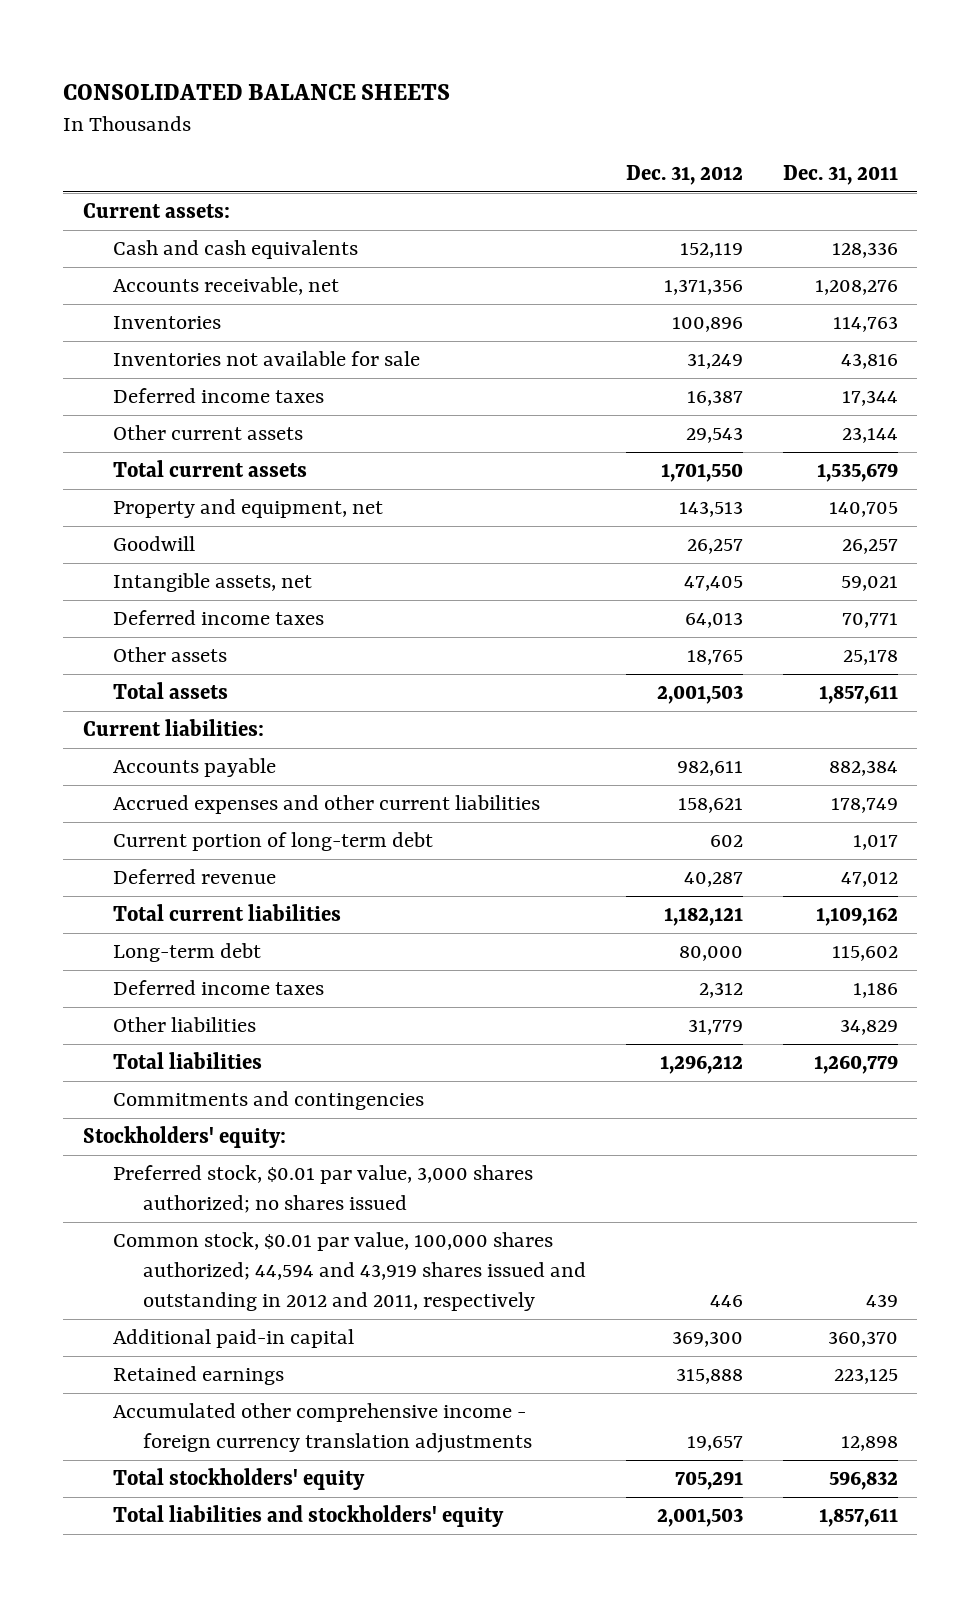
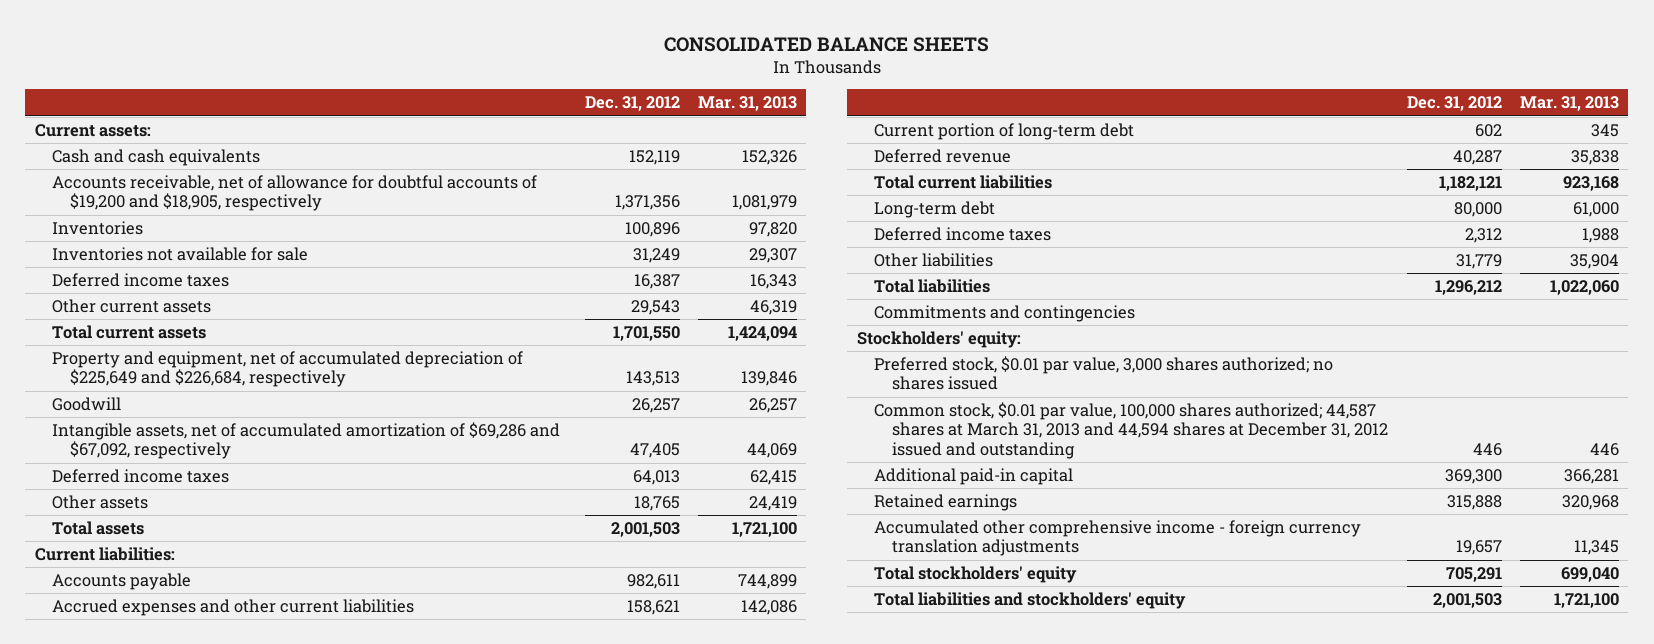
[782,165,898,186] Dec. 31, 2011 -> none
none -> [698,96,798,112] Mar. 31, 2013
[112,277,339,296] Accounts receivable, net -> [52,175,538,212] Accounts receivable, net of allowance for doubtful accounts of $19,200 and $18,905, respectively
[112,499,383,519] Property and equipment, net -> [52,351,524,388] Property and equipment, net of accumulated depreciation of $225,649 and $226,684, respectively
[112,573,312,593] Intangible assets, net -> [52,422,561,460] Intangible assets, net of accumulated amortization of $69,286 and $67,092, respectively
[112,1232,587,1312] Common stock, $0.01 par value, 100,000 shares authorized; 44,594 and 43,919 shares issued and outstanding in 2012 and 2011, respectively -> [874,402,1389,459] Common stock, $0.01 par value, 100,000 shares authorized; 44,587 shares at March 31, 2013 and 44,594 shares at December 31, 2012 issued and outstanding

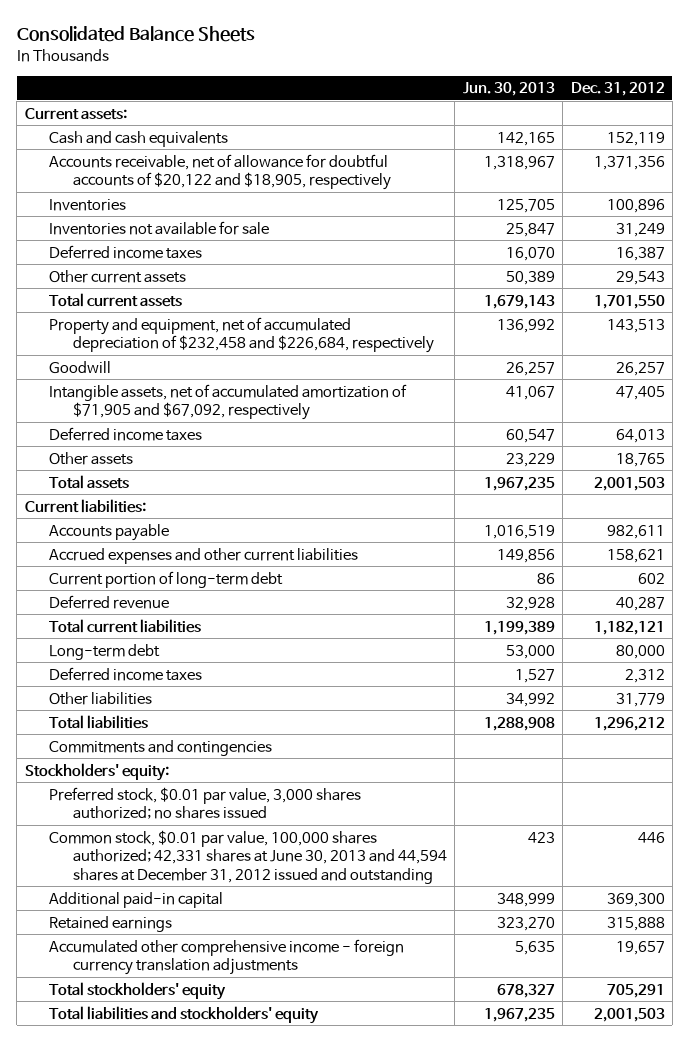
[663,36,989,52] CONSOLIDATED BALANCE SHEETS -> [16,26,255,43] Consolidated Balance Sheets
[698,96,798,112] Mar. 31, 2013 -> none
none -> [462,82,555,97] Jun. 30, 2013
[52,175,538,212] Accounts receivable, net of allowance for doubtful accounts of $19,200 and $18,905, respectively -> [48,153,391,191] Accounts receivable, net of allowance for doubtful accounts of $20,122 and $18,905, respectively
[52,351,524,388] Property and equipment, net of accumulated depreciation of $225,649 and $226,684, respectively -> [48,316,434,354] Property and equipment, net of accumulated depreciation of $232,458 and $226,684, respectively
[52,422,561,460] Intangible assets, net of accumulated amortization of $69,286 and $67,092, respectively -> [48,383,407,421] Intangible assets, net of accumulated amortization of $71,905 and $67,092, respectively
[874,402,1389,459] Common stock, $0.01 par value, 100,000 shares authorized; 44,587 shares at March 31, 2013 and 44,594 shares at December 31, 2012 issued and outstanding -> [48,829,447,884] Common stock, $0.01 par value, 100,000 shares authorized; 42,331 shares at June 30, 2013 and 44,594 shares at December 31, 2012 issued and outstanding

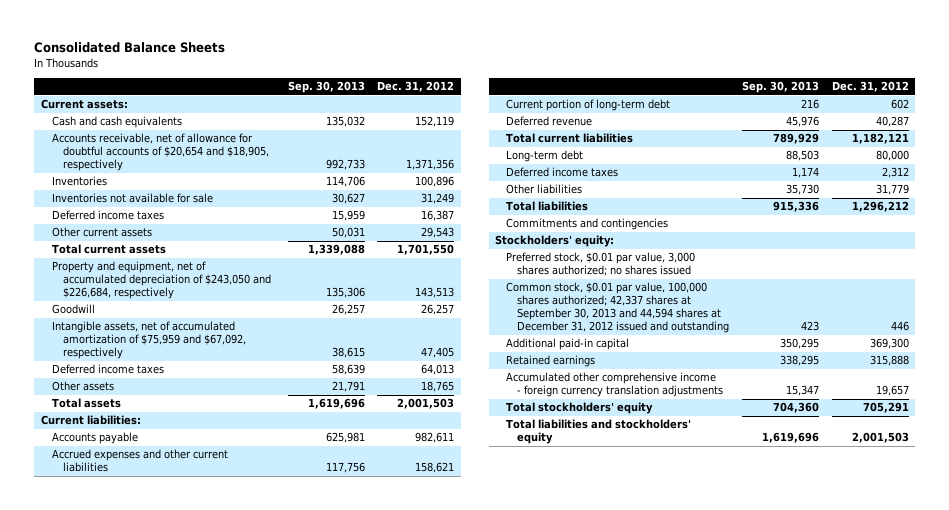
[462,82,555,97] Jun. 30, 2013 -> none
none -> [287,81,365,94] Sep. 30, 2013
[48,153,391,191] Accounts receivable, net of allowance for doubtful accounts of $20,122 and $18,905, respectively -> [51,133,269,172] Accounts receivable, net of allowance for doubtful accounts of $20,654 and $18,905, respectively
[48,316,434,354] Property and equipment, net of accumulated depreciation of $232,458 and $226,684, respectively -> [51,261,271,300] Property and equipment, net of accumulated depreciation of $243,050 and $226,684, respectively
[48,383,407,421] Intangible assets, net of accumulated amortization of $71,905 and $67,092, respectively -> [51,321,246,360] Intangible assets, net of accumulated amortization of $75,959 and $67,092, respectively
[48,829,447,884] Common stock, $0.01 par value, 100,000 shares authorized; 42,331 shares at June 30, 2013 and 44,594 shares at December 31, 2012 issued and outstanding -> [506,282,730,334] Common stock, $0.01 par value, 100,000 shares authorized; 42,337 shares at September 30, 2013 and 44,594 shares at December 31, 2012 issued and outstanding

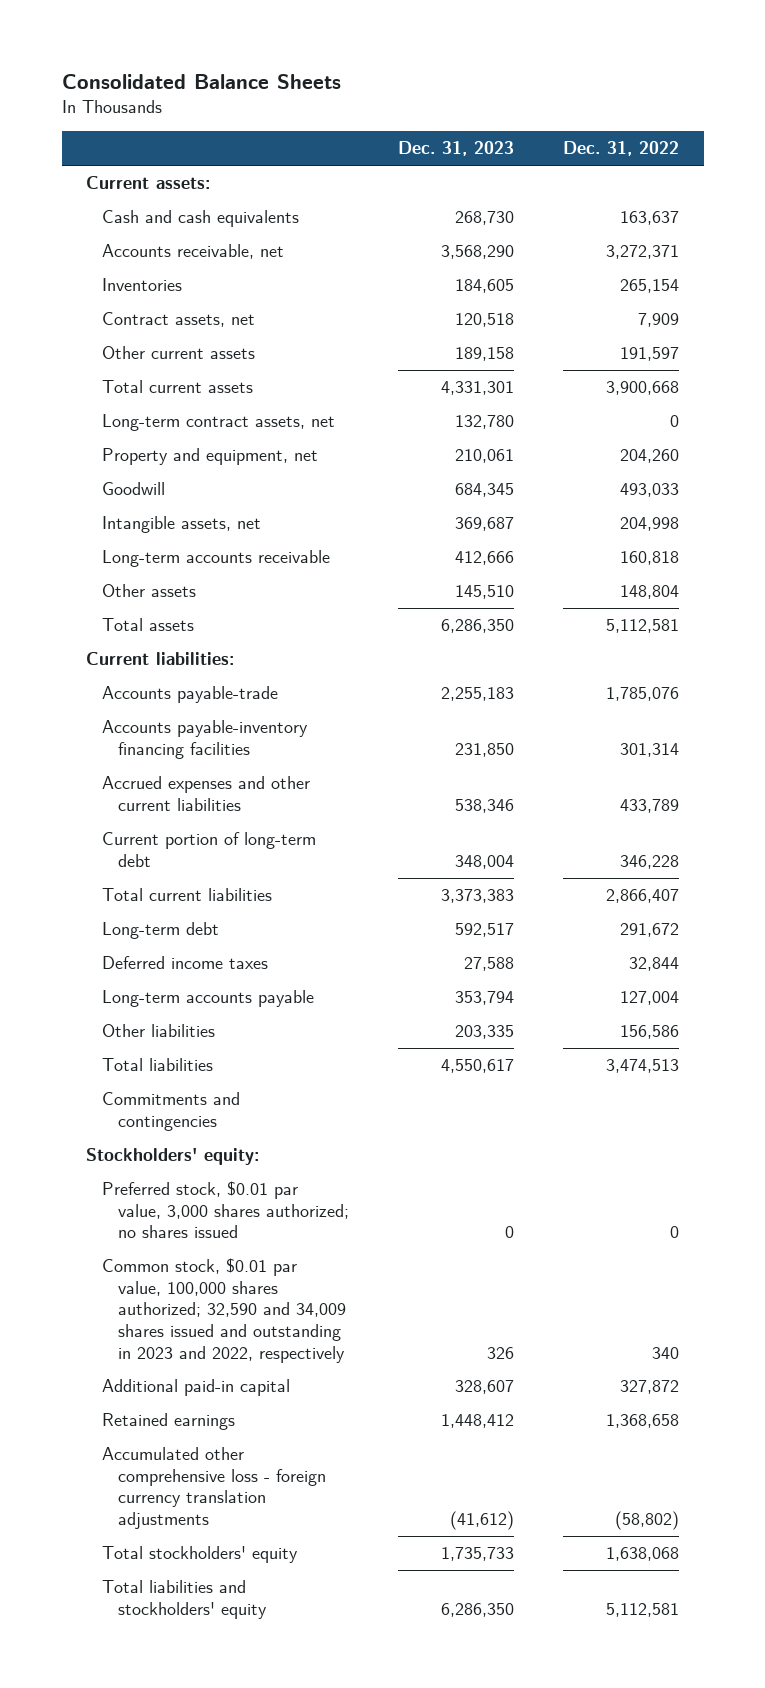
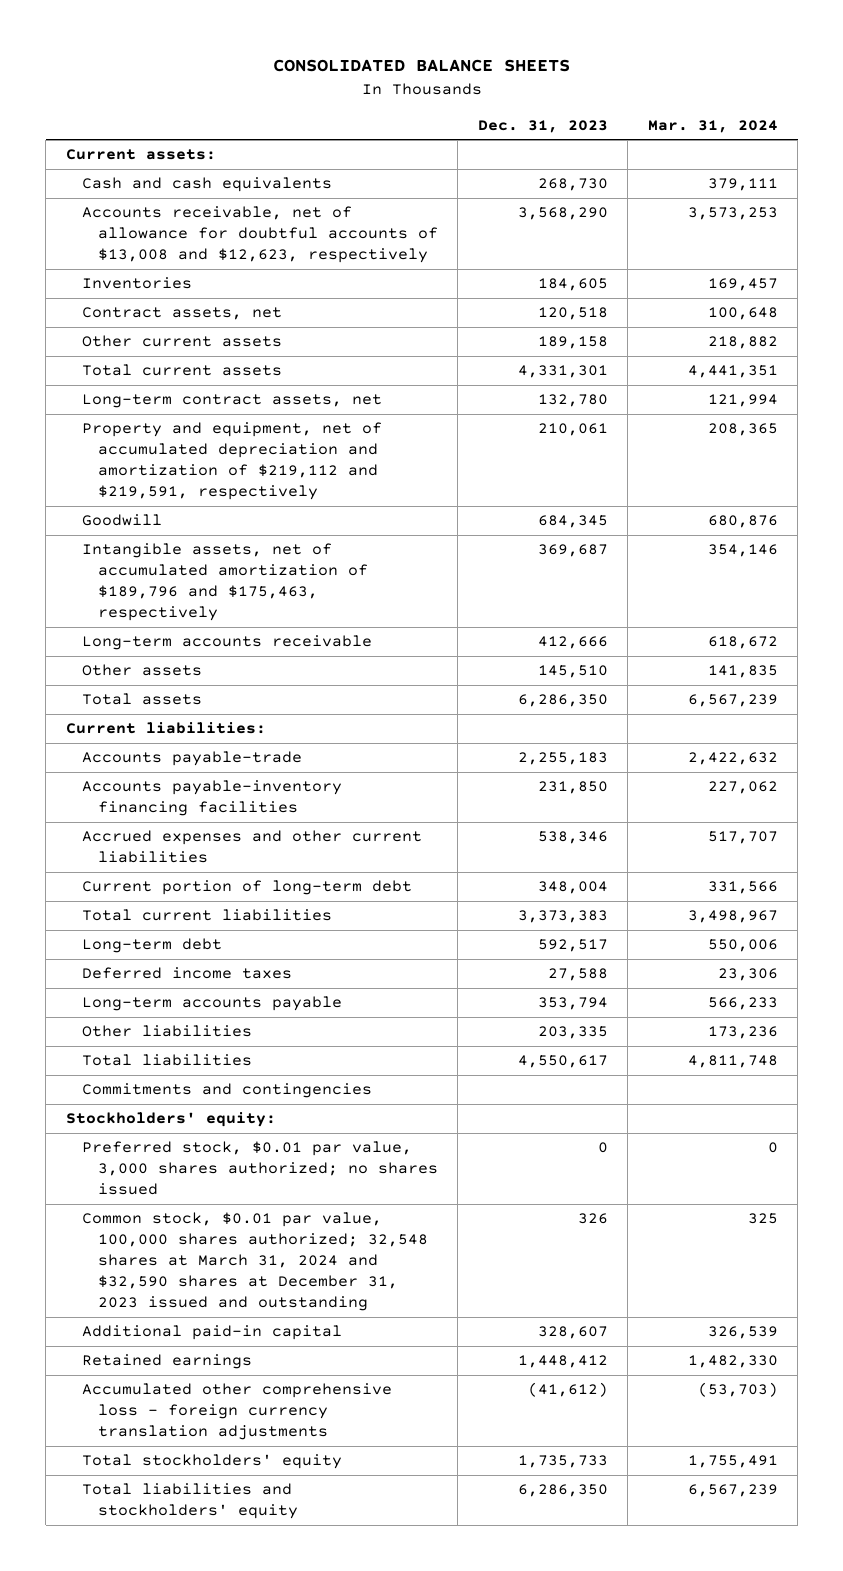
[61,74,341,90] Consolidated Balance Sheets -> [272,59,570,73] CONSOLIDATED BALANCE SHEETS
[563,141,680,157] Dec. 31, 2022 -> none
none -> [647,119,778,133] Mar. 31, 2024
[101,244,284,260] Accounts receivable, net -> [81,206,438,264] Accounts receivable, net of allowance for doubtful accounts of $13,008 and $12,623, respectively
[101,448,318,466] Property and equipment, net -> [81,422,382,501] Property and equipment, net of accumulated depreciation and amortization of $219,112 and $219,591, respectively
[101,516,261,534] Intangible assets, net -> [81,543,368,622] Intangible assets, net of accumulated amortization of $189,796 and $175,463, respectively
[101,1258,346,1363] Common stock, $0.01 par value, 100,000 shares authorized; 32,590 and 34,009 shares issued and outstanding in 2023 and 2022, respectively -> [81,1212,428,1312] Common stock, $0.01 par value, 100,000 shares authorized; 32,548 shares at March 31, 2024 and $32,590 shares at December 31, 2023 issued and outstanding

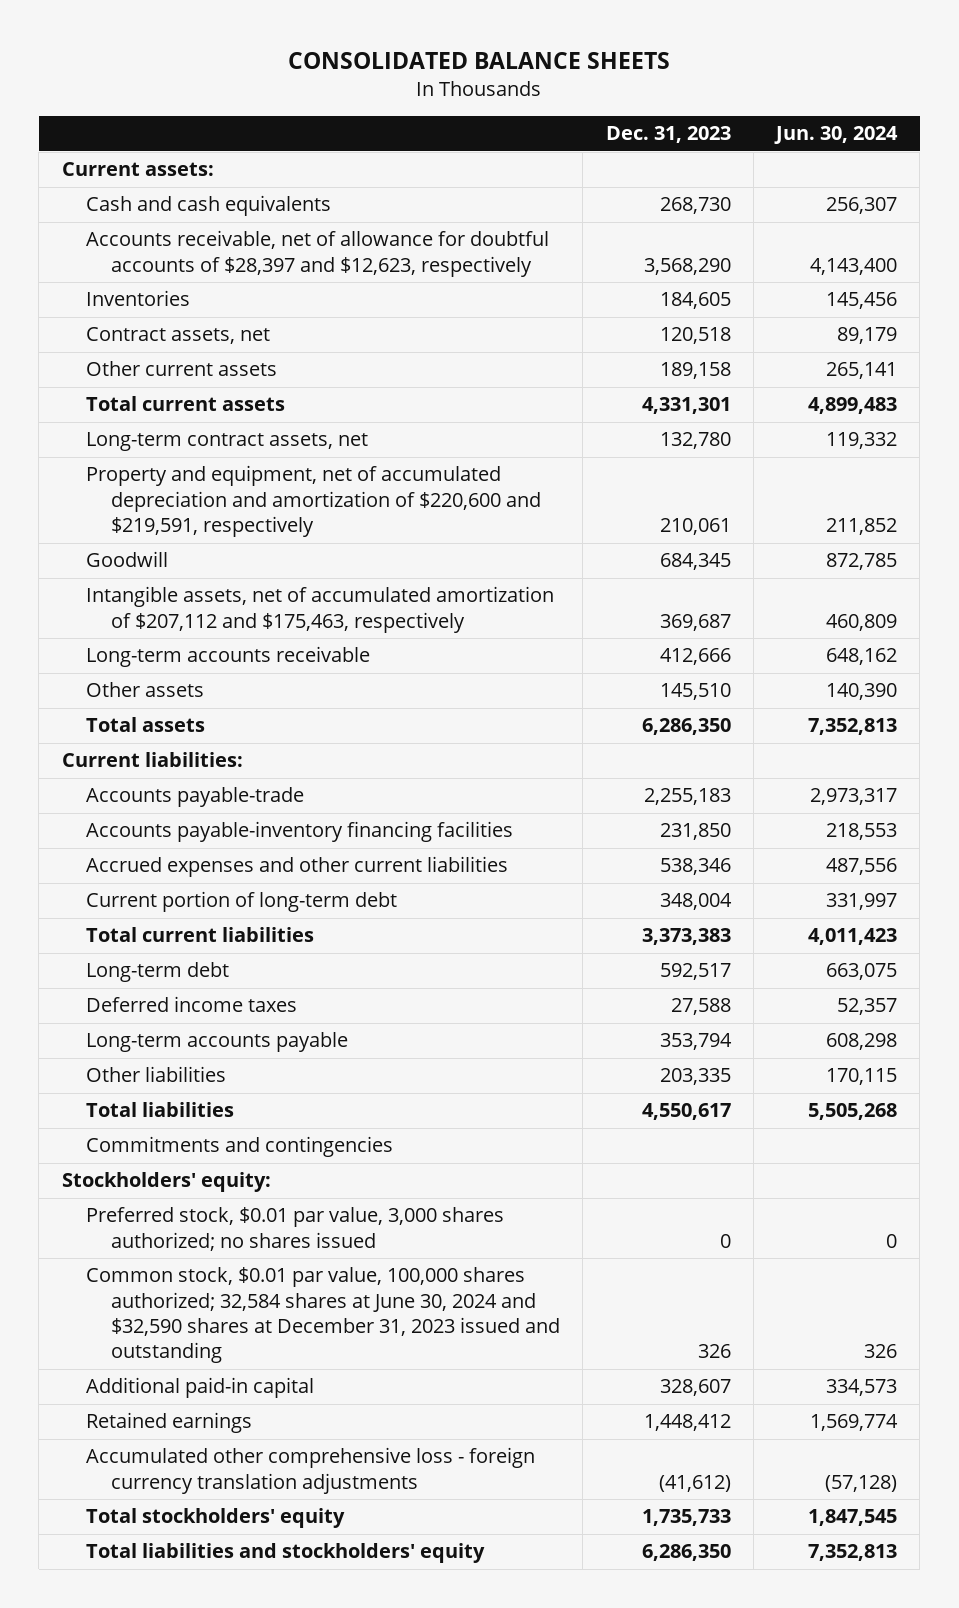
[647,119,778,133] Mar. 31, 2024 -> none
none -> [774,126,899,145] Jun. 30, 2024
[81,206,438,264] Accounts receivable, net of allowance for doubtful accounts of $13,008 and $12,623, respectively -> [86,230,550,277] Accounts receivable, net of allowance for doubtful accounts of $28,397 and $12,623, respectively
[81,422,382,501] Property and equipment, net of accumulated depreciation and amortization of $219,112 and $219,591, respectively -> [86,465,542,538] Property and equipment, net of accumulated depreciation and amortization of $220,600 and $219,591, respectively
[81,543,368,622] Intangible assets, net of accumulated amortization of $189,796 and $175,463, respectively -> [86,586,555,633] Intangible assets, net of accumulated amortization of $207,112 and $175,463, respectively
[81,1212,428,1312] Common stock, $0.01 par value, 100,000 shares authorized; 32,548 shares at March 31, 2024 and $32,590 shares at December 31, 2023 issued and outstanding -> [86,1267,561,1364] Common stock, $0.01 par value, 100,000 shares authorized; 32,584 shares at June 30, 2024 and $32,590 shares at December 31, 2023 issued and outstanding

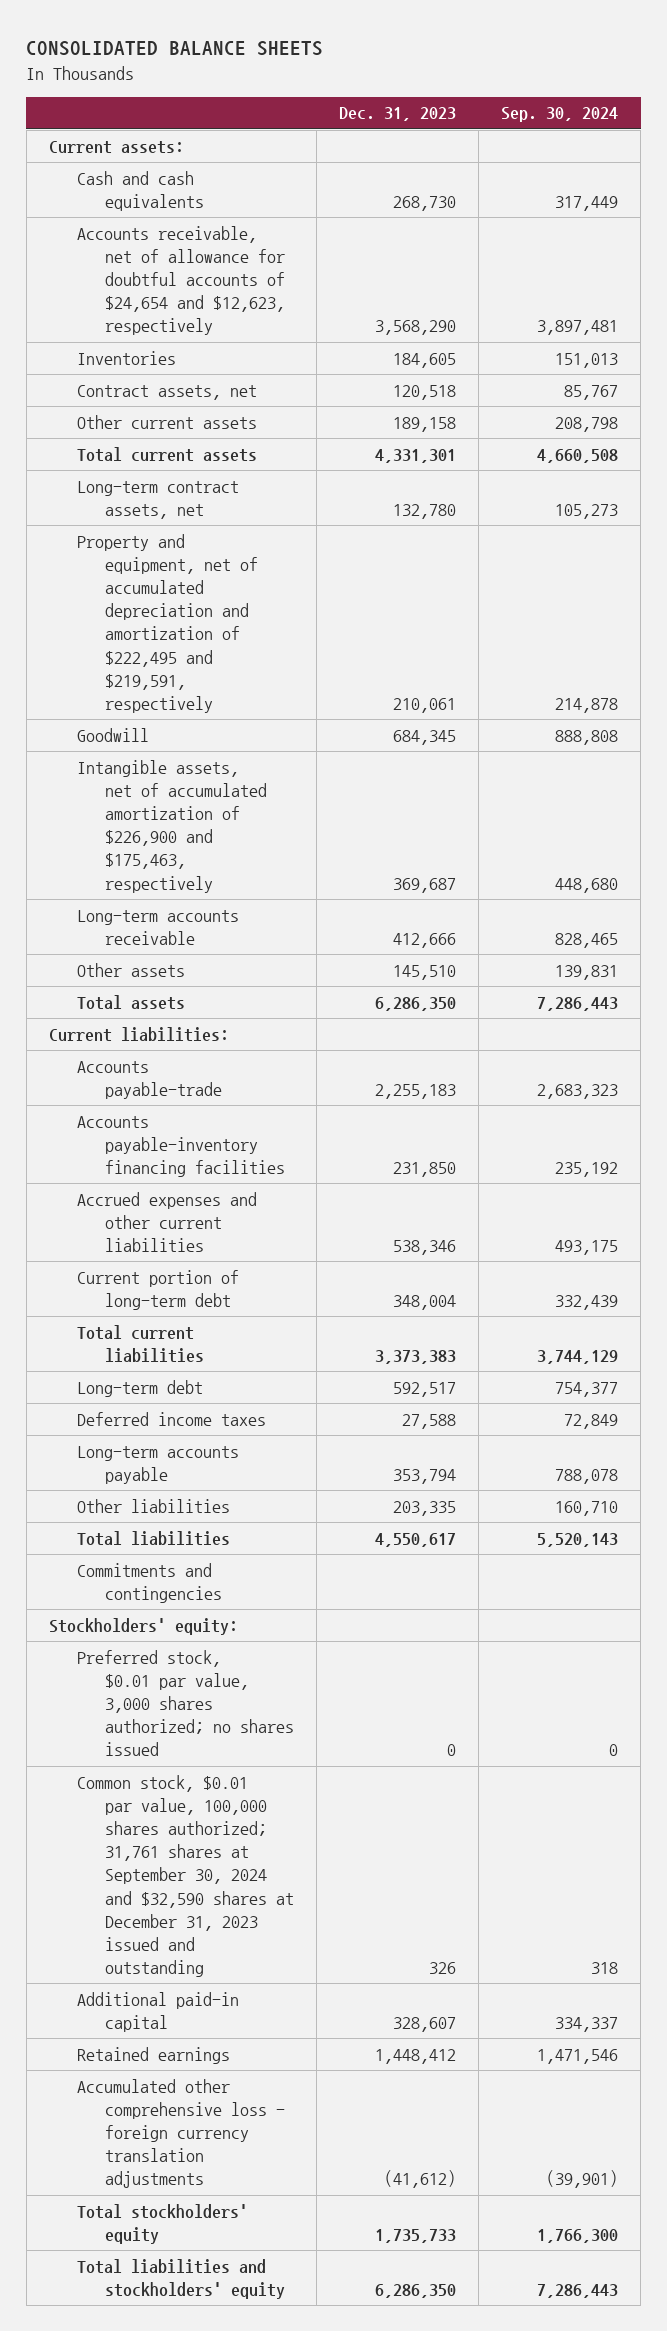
[774,126,899,145] Jun. 30, 2024 -> none
none -> [501,107,619,123] Sep. 30, 2024
[86,230,550,277] Accounts receivable, net of allowance for doubtful accounts of $28,397 and $12,623, respectively -> [76,225,285,336] Accounts receivable, net of allowance for doubtful accounts of $24,654 and $12,623, respectively
[86,465,542,538] Property and equipment, net of accumulated depreciation and amortization of $220,600 and $219,591, respectively -> [76,533,258,713] Property and equipment, net of accumulated depreciation and amortization of $222,495 and $219,591, respectively
[86,586,555,633] Intangible assets, net of accumulated amortization of $207,112 and $175,463, respectively -> [76,759,267,893] Intangible assets, net of accumulated amortization of $226,900 and $175,463, respectively
[86,1267,561,1364] Common stock, $0.01 par value, 100,000 shares authorized; 32,584 shares at June 30, 2024 and $32,590 shares at December 31, 2023 issued and outstanding -> [76,1774,294,1978] Common stock, $0.01 par value, 100,000 shares authorized; 31,761 shares at September 30, 2024 and $32,590 shares at December 31, 2023 issued and outstanding

